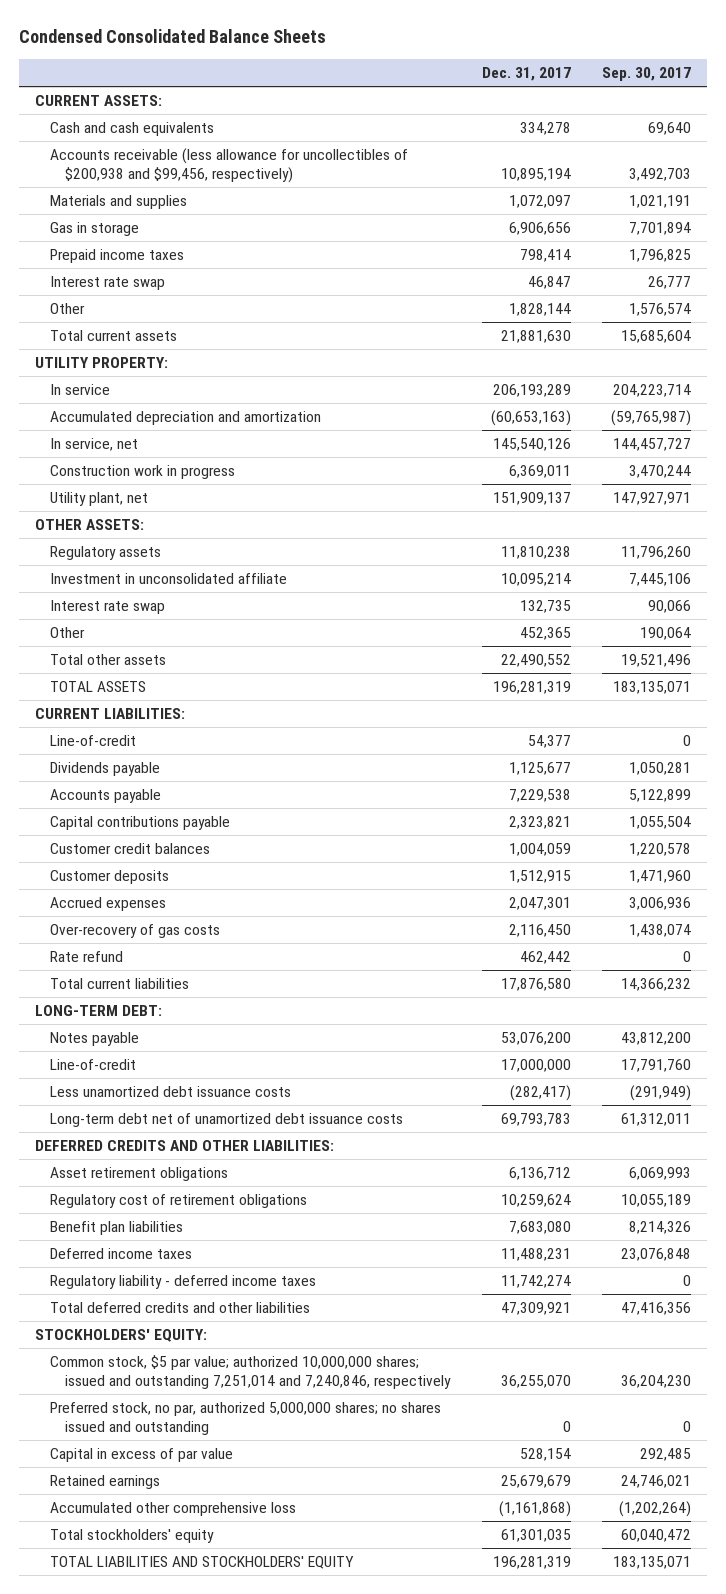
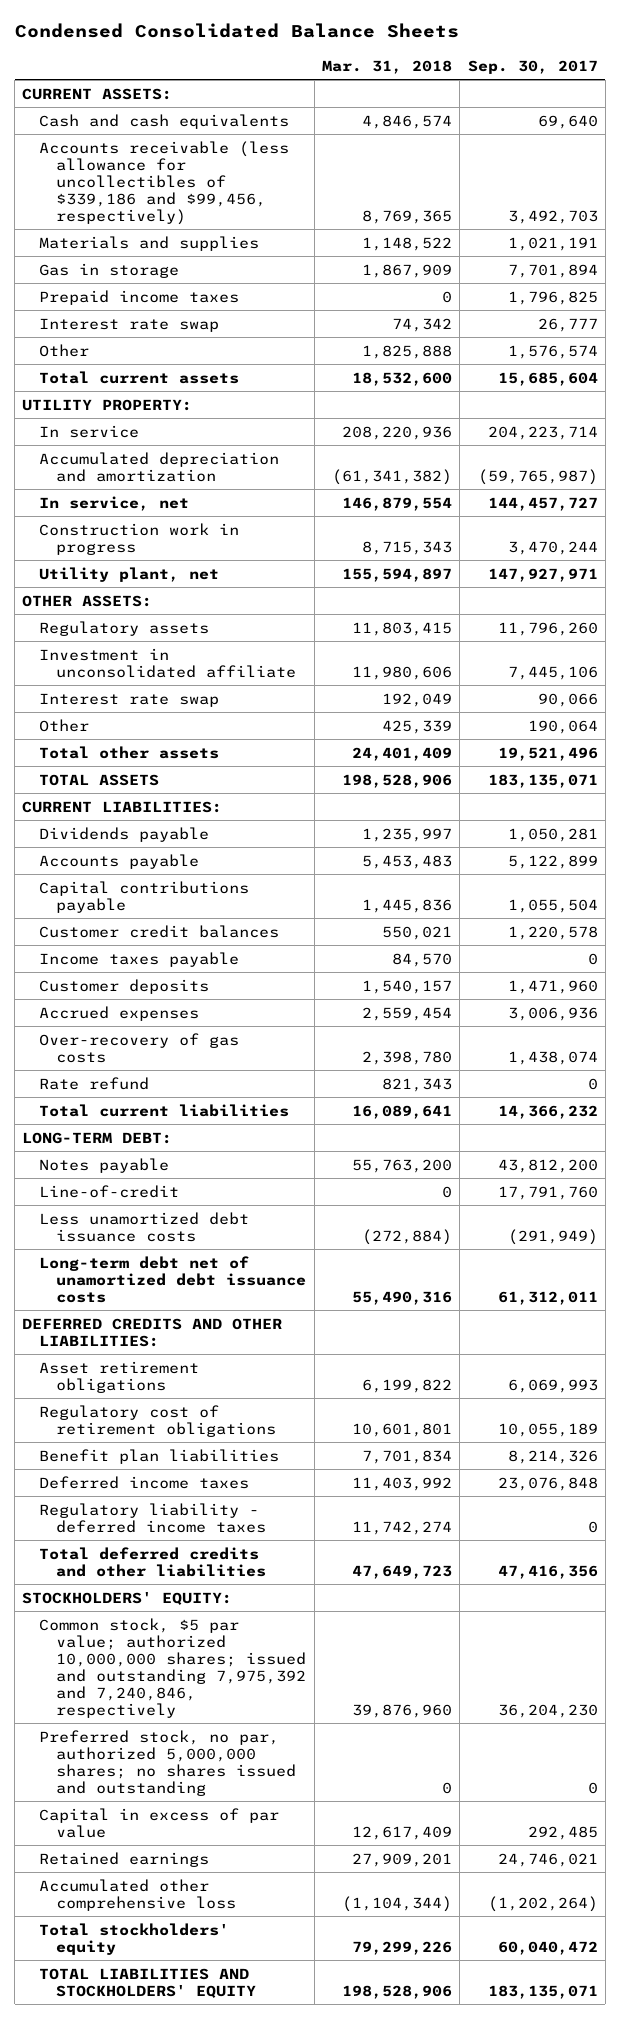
[481,67,571,82] Dec. 31, 2017 -> none
none -> [322,59,453,74] Mar. 31, 2018
[50,148,409,183] Accounts receivable (less allowance for uncollectibles of $200,938 and $99,456, respectively) -> [39,140,290,225] Accounts receivable (less allowance for uncollectibles of $339,186 and $99,456, respectively)
[50,735,137,747] Line-of-credit -> none
none -> [39,951,240,967] Income taxes payable
[50,1355,452,1389] Common stock, $5 par value; authorized 10,000,000 shares; issued and outstanding 7,251,014 and 7,240,846, respectively -> [39,1617,307,1718] Common stock, $5 par value; authorized 10,000,000 shares; issued and outstanding 7,975,392 and 7,240,846, respectively

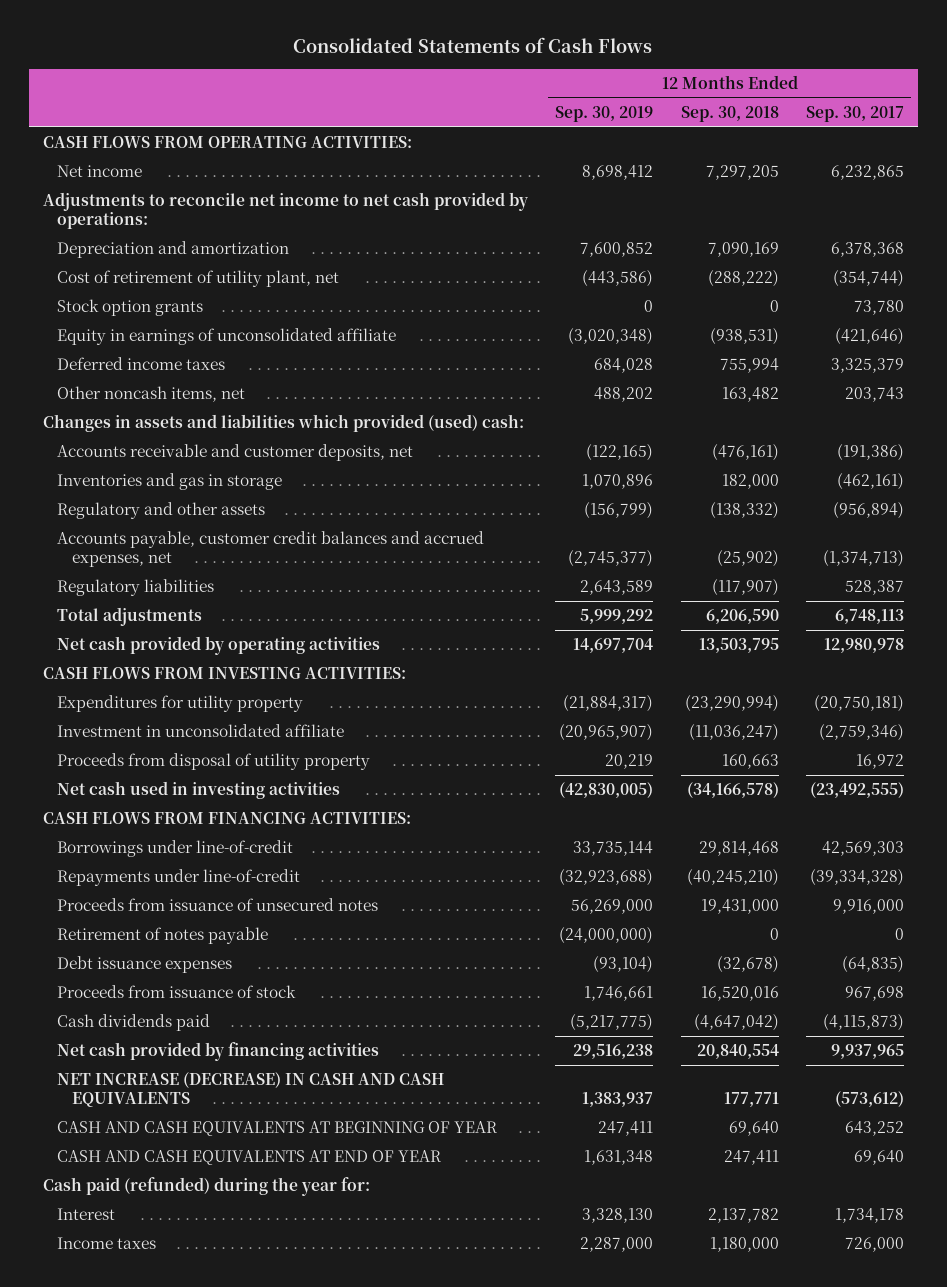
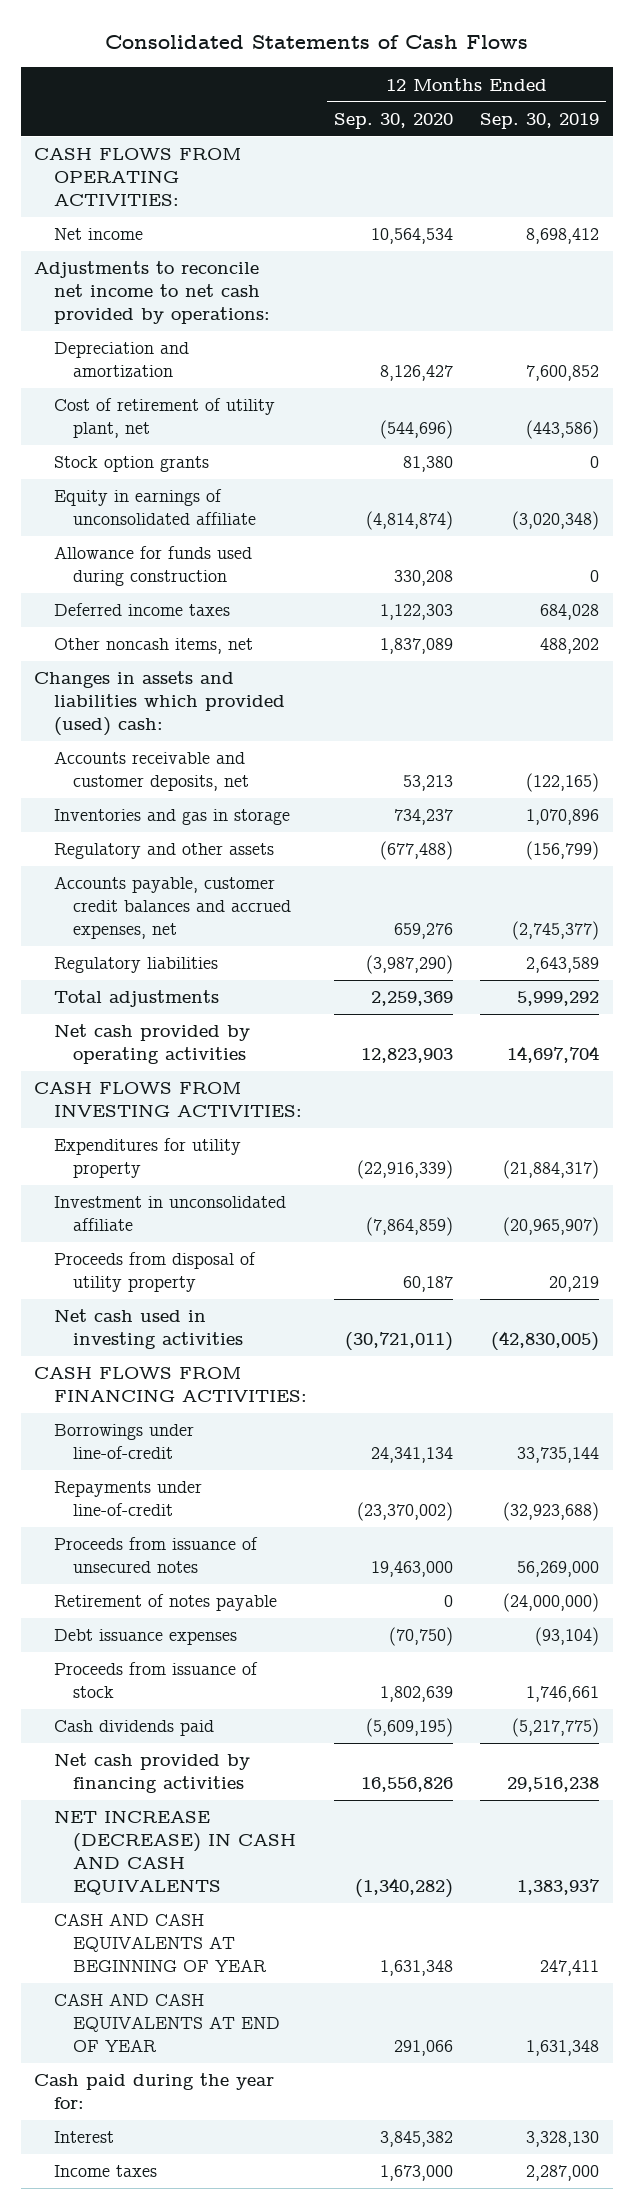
[680,105,779,122] Sep. 30, 2018 -> none
[805,105,904,122] Sep. 30, 2017 -> none
none -> [333,112,453,129] Sep. 30, 2020
none -> [53,546,252,587] Allowance for funds used during construction
[42,1177,370,1197] Cash paid (refunded) during the year for: -> [34,2073,275,2110] Cash paid during the year for:

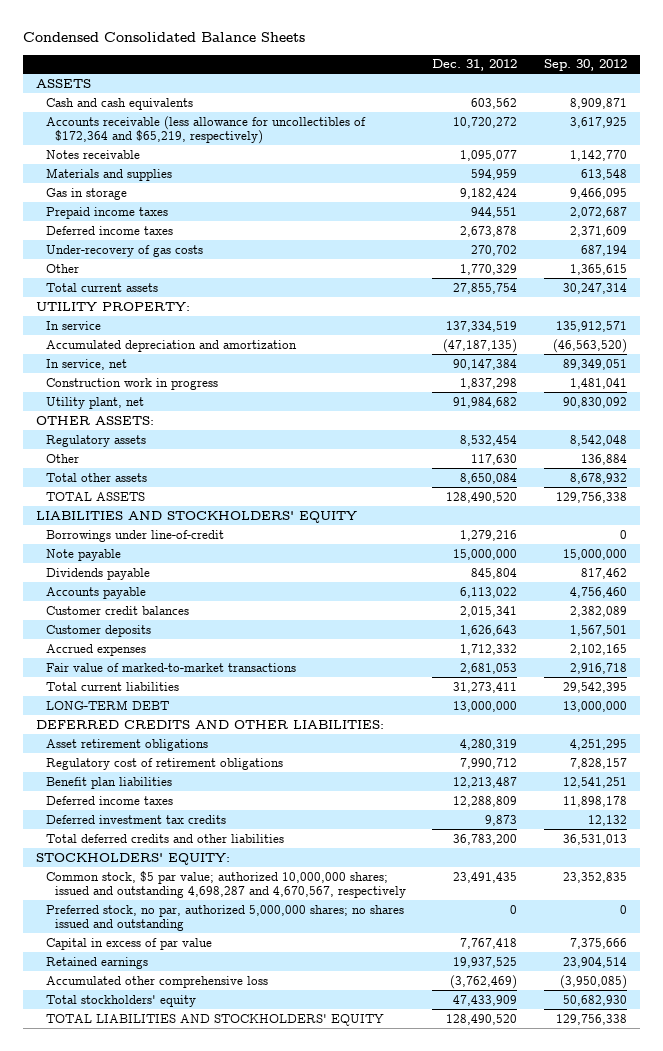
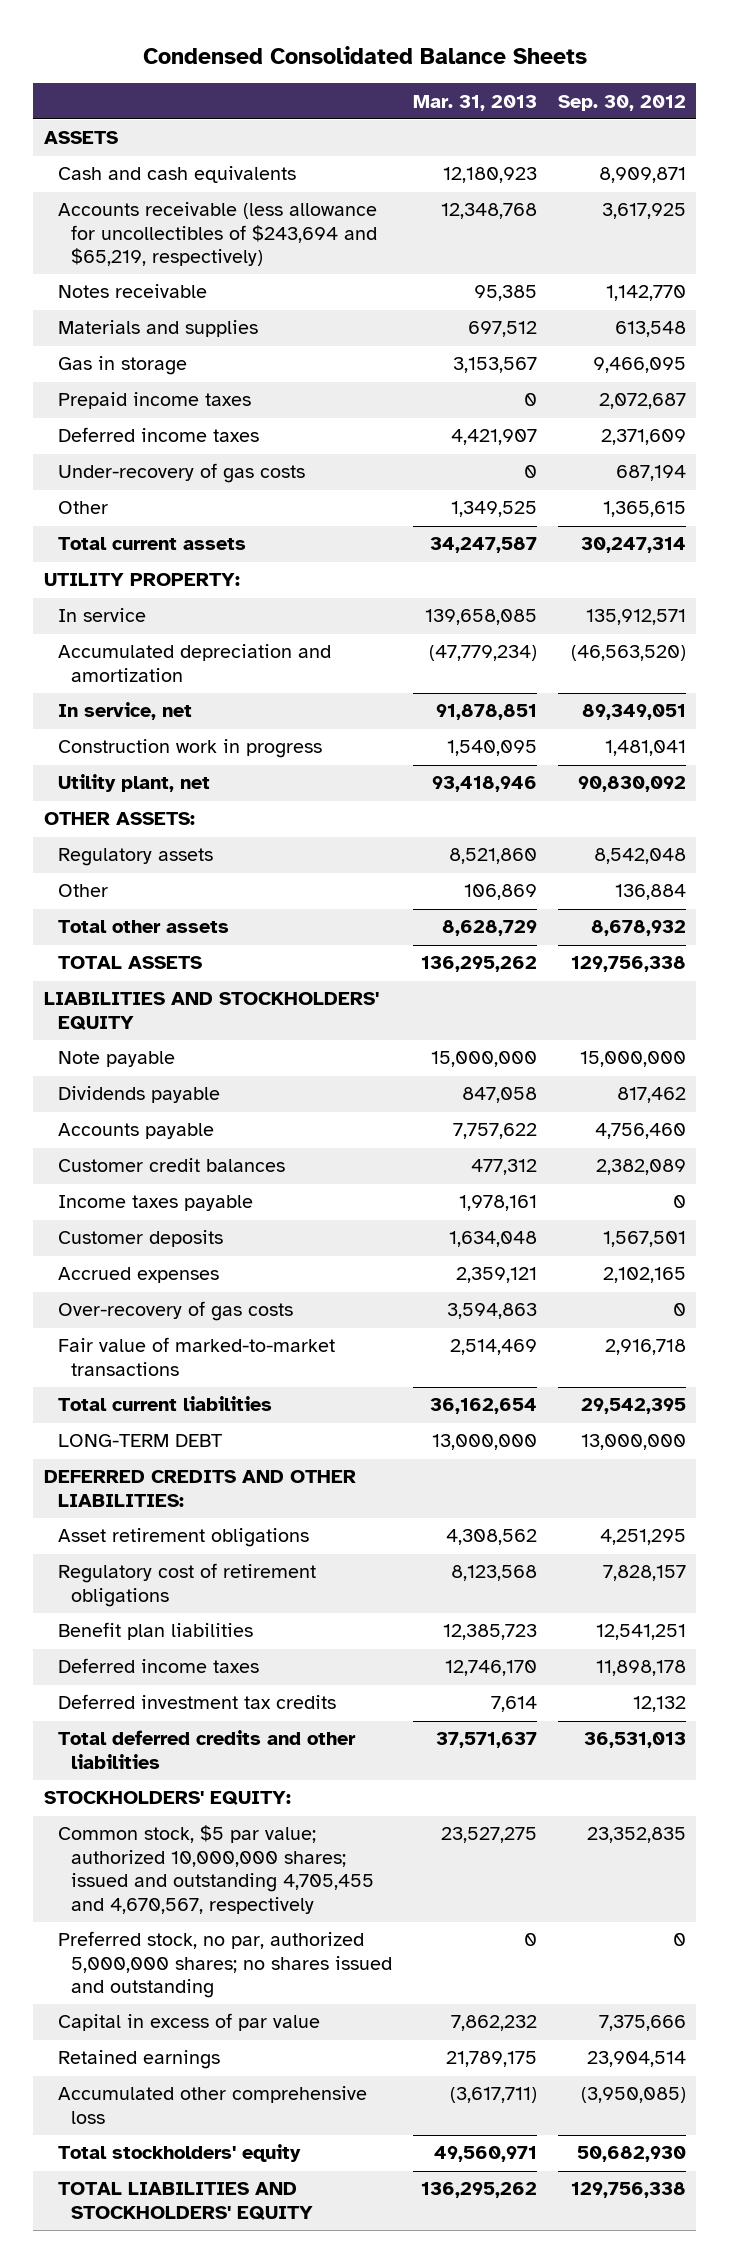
[432,59,518,72] Dec. 31, 2012 -> none
none -> [413,94,538,111] Mar. 31, 2013
[45,115,366,144] Accounts receivable (less allowance for uncollectibles of $172,364 and $65,219, respectively) -> [57,202,378,267] Accounts receivable (less allowance for uncollectibles of $243,694 and $65,219, respectively)
[45,529,224,542] Borrowings under line-of-credit -> none
none -> [57,1195,253,1212] Income taxes payable
none -> [57,1301,293,1322] Over-recovery of gas costs
[45,870,406,898] Common stock, $5 par value; authorized 10,000,000 shares; issued and outstanding 4,698,287 and 4,670,567, respectively -> [57,1825,375,1914] Common stock, $5 par value; authorized 10,000,000 shares; issued and outstanding 4,705,455 and 4,670,567, respectively

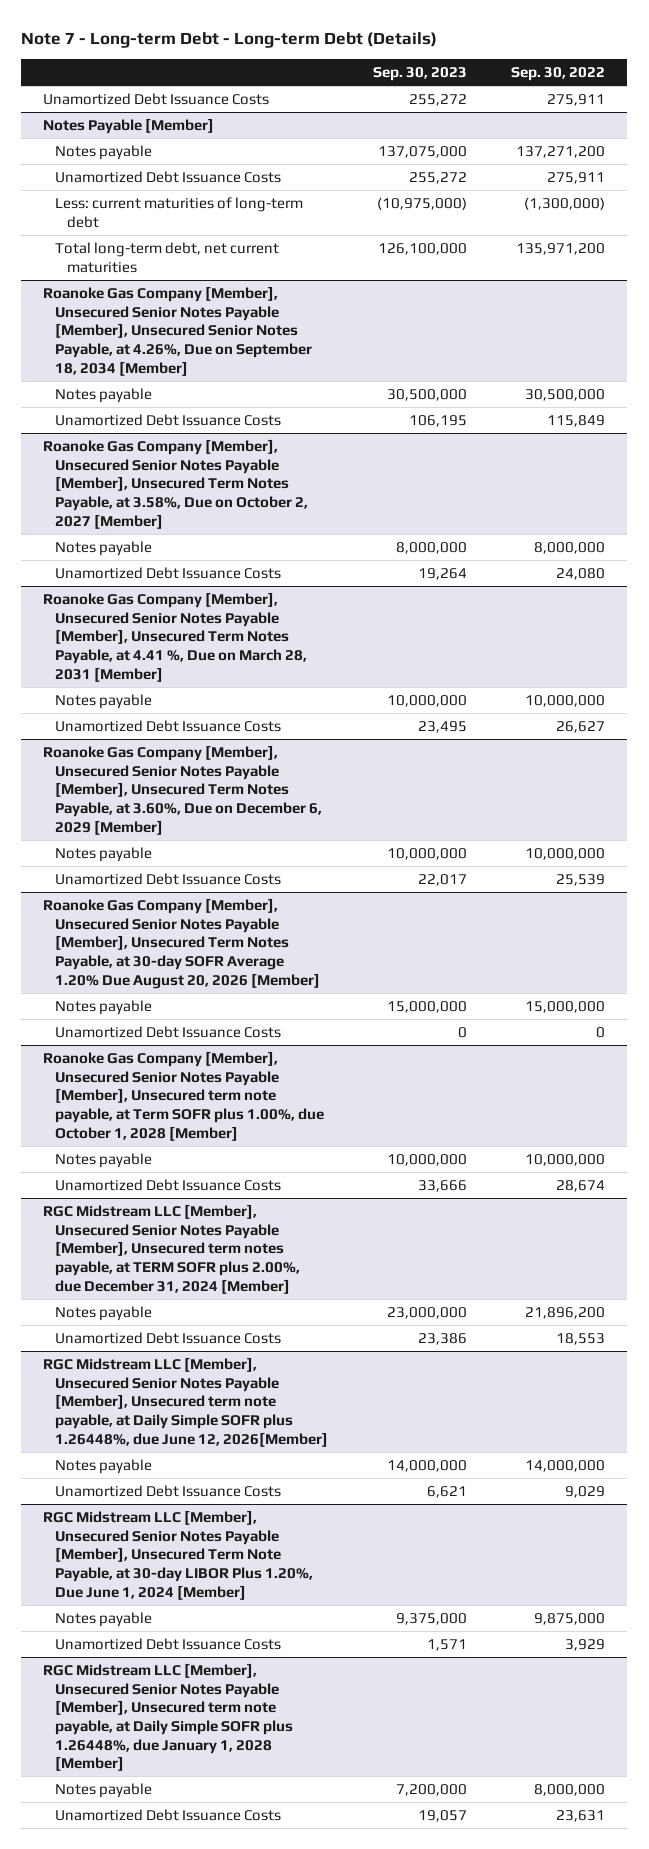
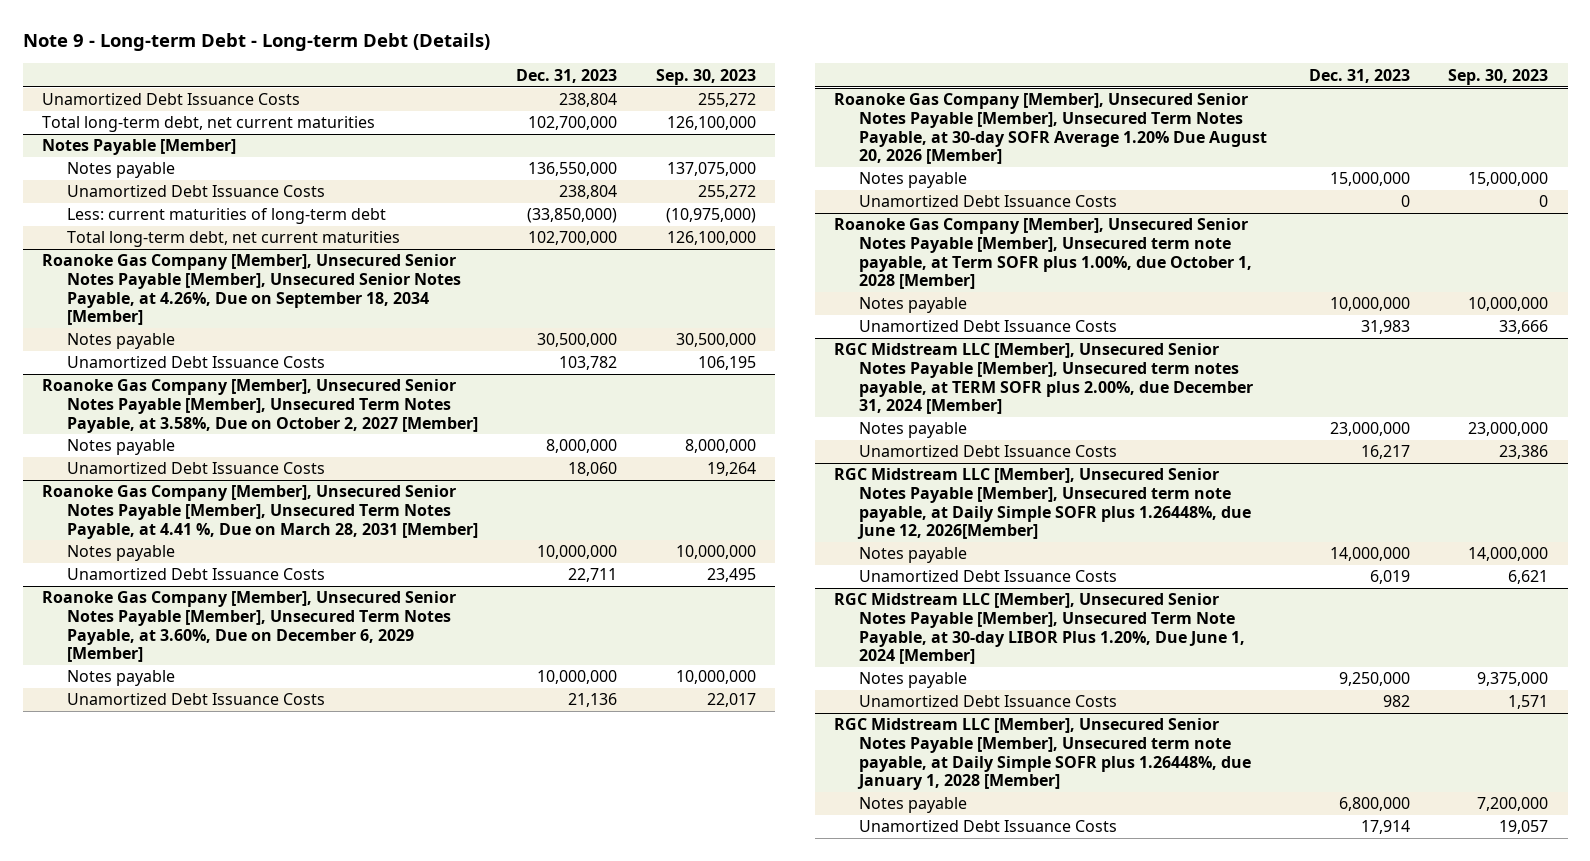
[21,32,438,49] Note 7 - Long-term Debt - Long-term Debt (Details) -> [22,33,490,52] Note 9 - Long-term Debt - Long-term Debt (Details)
[511,67,606,82] Sep. 30, 2022 -> none
none -> [516,68,618,83] Dec. 31, 2023
none -> [42,116,376,133] Total long-term debt, net current maturities

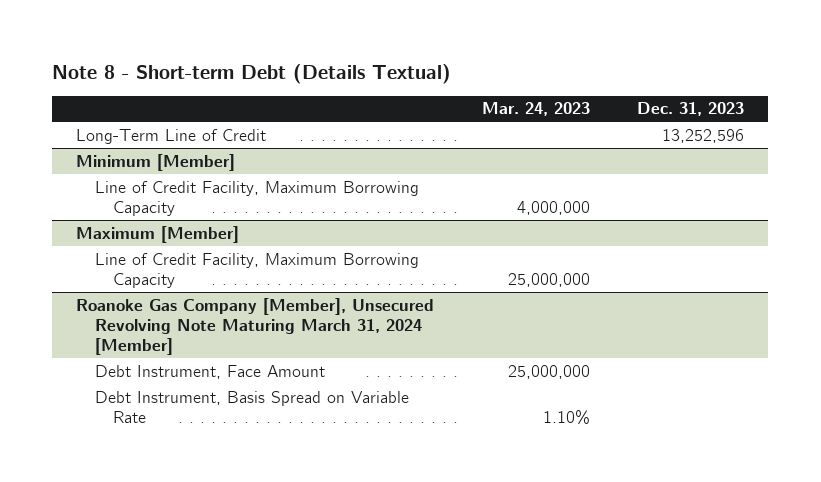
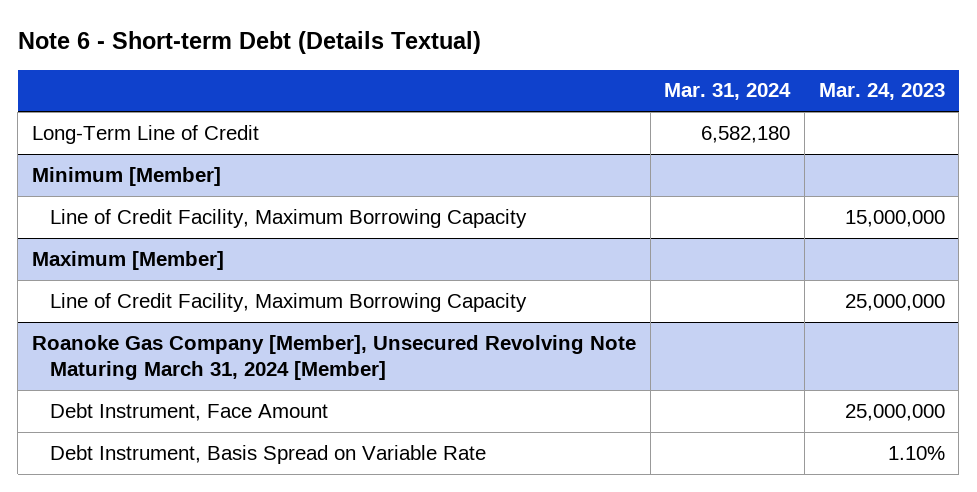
[52,63,452,84] Note 8 - Short-term Debt (Details Textual) -> [17,31,481,55] Note 6 - Short-term Debt (Details Textual)
[637,102,745,117] Dec. 31, 2023 -> none
none -> [664,83,792,101] Mar. 31, 2024
[516,200,590,215] 4,000,000 -> [844,209,945,227] 15,000,000

